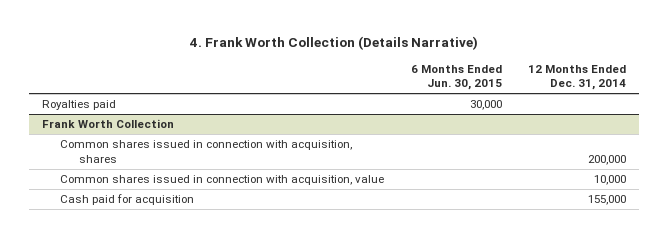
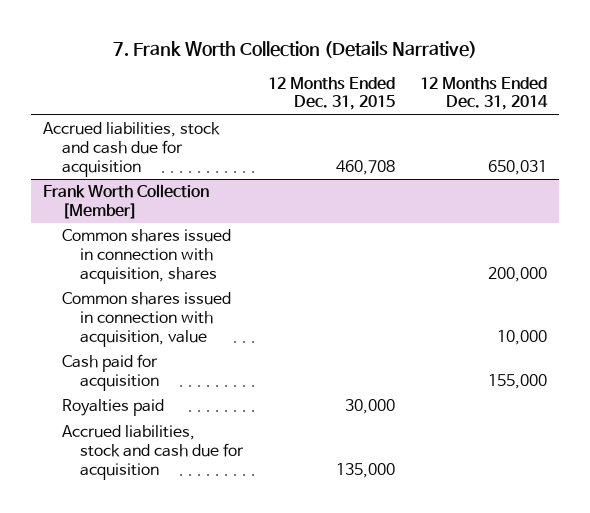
[189,35,479,50] 4. Frank Worth Collection (Details Narrative) -> [113,40,478,58] 7. Frank Worth Collection (Details Narrative)
[410,64,502,90] 6 Months Ended Jun. 30, 2015 -> none
none -> [267,76,395,111] 12 Months Ended Dec. 31, 2015
[41,100,116,111] Royalties paid -> none
none -> [43,122,221,177] Accrued liabilities, stock and cash due for acquisition
[41,119,174,129] Frank Worth Collection -> [43,184,210,220] Frank Worth Collection [Member]
none -> [61,399,164,417] Royalties paid
none -> [61,425,245,480] Accrued liabilities, stock and cash due for acquisition

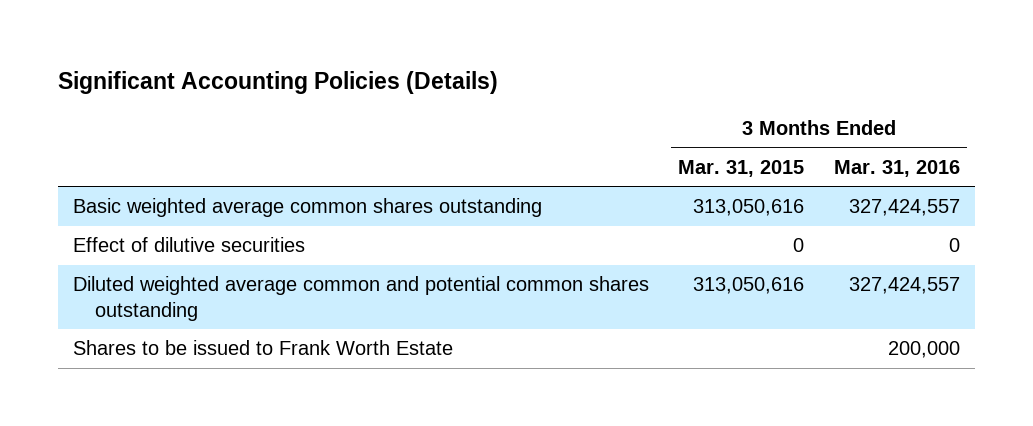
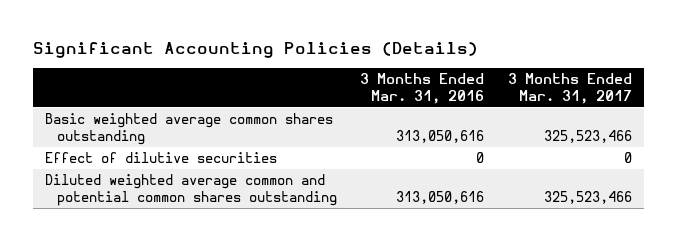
[678,159,805,177] Mar. 31, 2015 -> none
none -> [508,72,633,104] 3 Months Ended Mar. 31, 2017
[848,199,960,217] 327,424,557 -> [396,129,485,143] 313,050,616
[72,340,453,356] Shares to be issued to Frank Worth Estate -> none
[848,277,960,295] 327,424,557 -> [396,190,485,204] 313,050,616

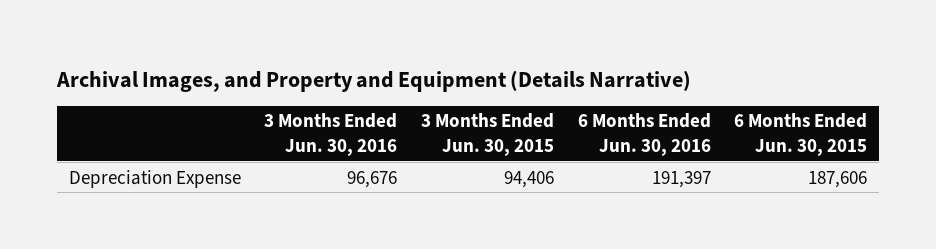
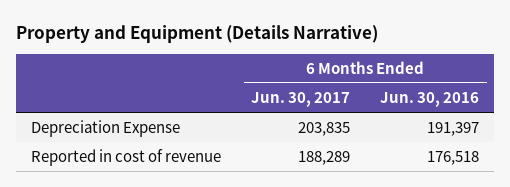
[55,69,691,92] Archival Images, and Property and Equipment (Details Narrative) -> [15,24,378,43] Property and Equipment (Details Narrative)
[264,113,398,156] 3 Months Ended Jun. 30, 2016 -> none
[421,113,555,156] 3 Months Ended Jun. 30, 2015 -> none
[734,113,868,156] 6 Months Ended Jun. 30, 2015 -> none
none -> [251,92,351,108] Jun. 30, 2017
none -> [30,149,221,167] Reported in cost of revenue

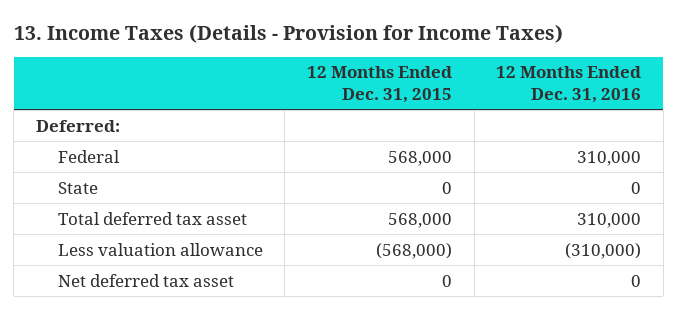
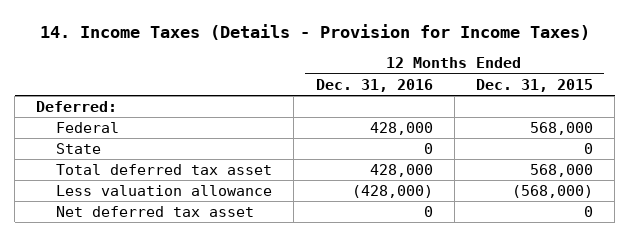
[13,23,563,43] 13. Income Taxes (Details - Provision for Income Taxes) -> [39,23,590,40] 14. Income Taxes (Details - Provision for Income Taxes)
[577,150,642,166] 310,000 -> [369,122,433,136] 428,000
[577,212,642,228] 310,000 -> [369,164,433,178] 428,000
[565,242,642,259] (310,000) -> [351,185,433,199] (428,000)

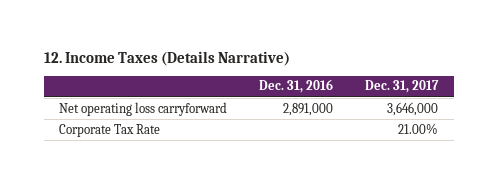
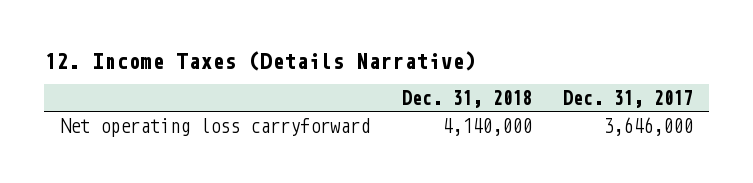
[259,79,334,94] Dec. 31, 2016 -> none
none -> [401,89,532,108] Dec. 31, 2018
[59,123,161,137] Corporate Tax Rate -> none

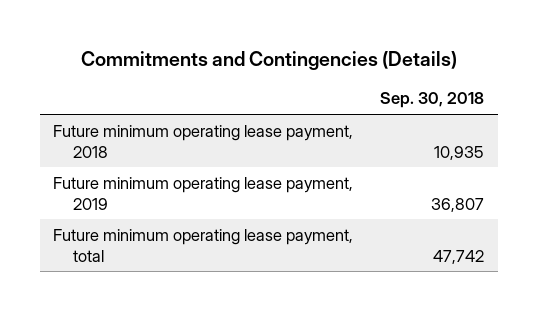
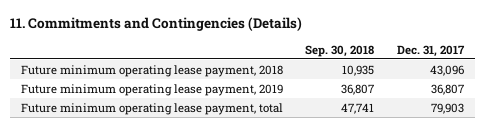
[80,50,457,70] Commitments and Contingencies (Details) -> [10,17,303,32] 11. Commitments and Contingencies (Details)
none -> [396,44,465,57] Dec. 31, 2017
[433,249,485,264] 47,742 -> [341,102,375,114] 47,741

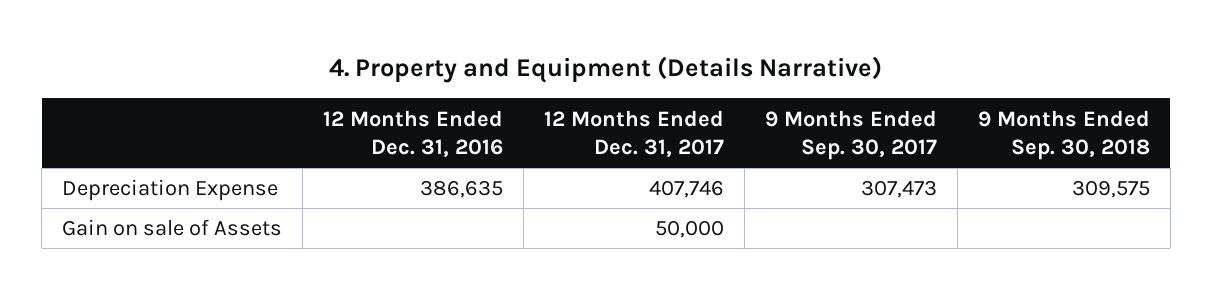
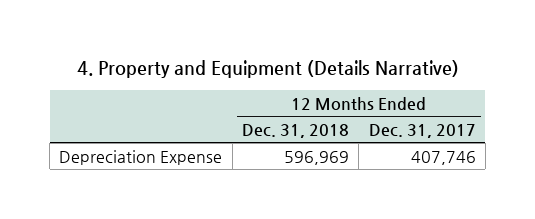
[323,109,504,158] 12 Months Ended Dec. 31, 2016 -> none
[764,109,937,161] 9 Months Ended Sep. 30, 2017 -> none
[977,109,1150,161] 9 Months Ended Sep. 30, 2018 -> none
none -> [242,123,350,138] Dec. 31, 2018
[62,219,283,237] Gain on sale of Assets -> none

